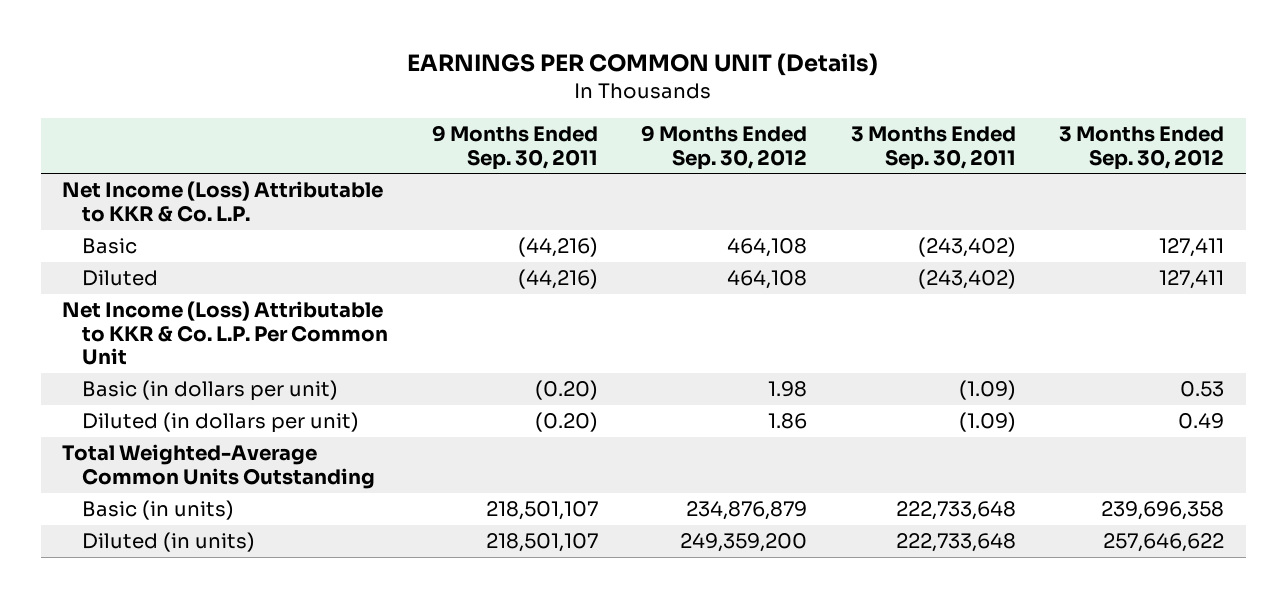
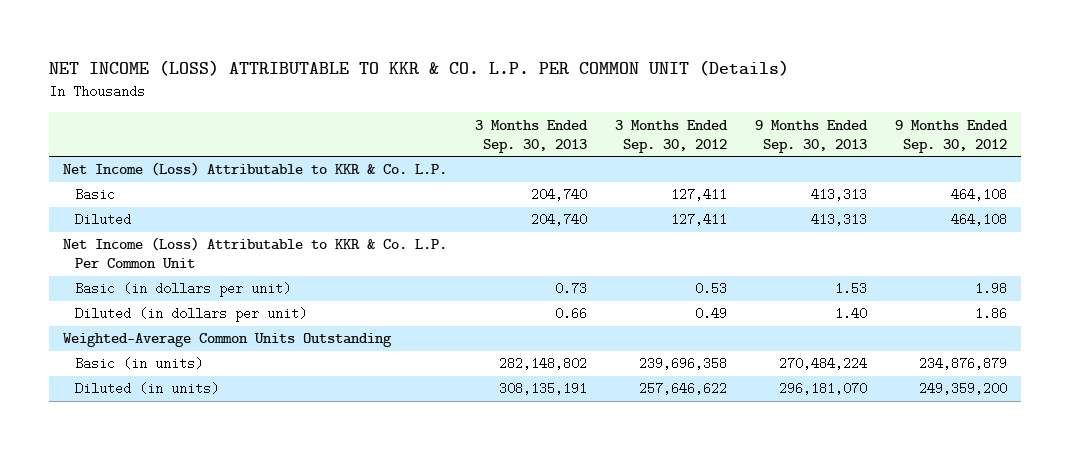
[407,53,879,77] EARNINGS PER COMMON UNIT (Details) -> [48,60,789,77] NET INCOME (LOSS) ATTRIBUTABLE TO KKR & CO. L.P. PER COMMON UNIT (Details)
[431,124,598,170] 9 Months Ended Sep. 30, 2011 -> none
[850,125,1016,170] 3 Months Ended Sep. 30, 2011 -> none
none -> [474,119,588,153] 3 Months Ended Sep. 30, 2013
none -> [754,119,868,153] 9 Months Ended Sep. 30, 2013
[62,444,376,489] Total Weighted-Average Common Units Outstanding -> [62,333,392,348] Weighted-Average Common Units Outstanding

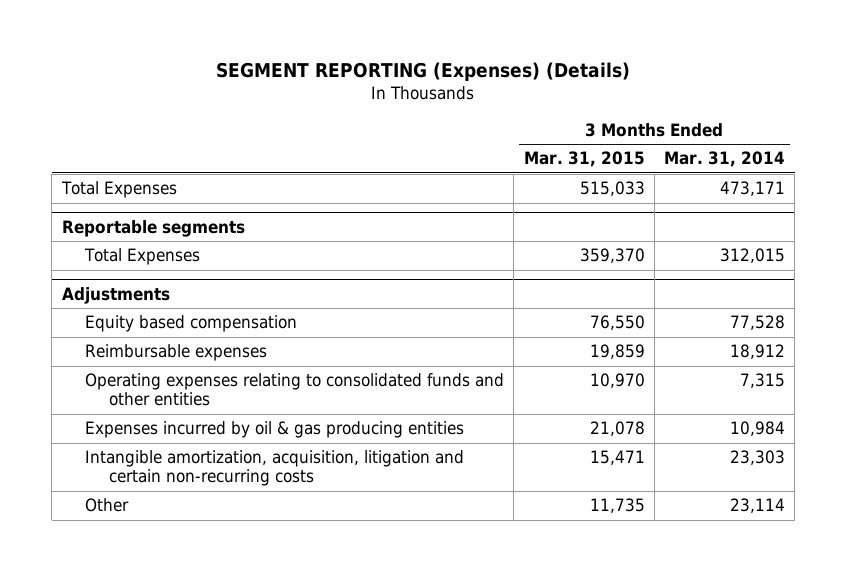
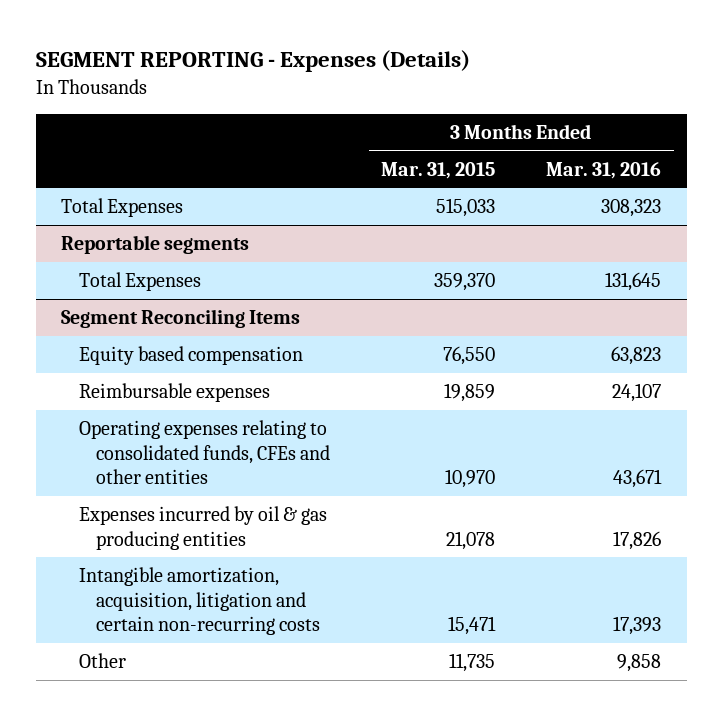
[216,62,631,82] SEGMENT REPORTING (Expenses) (Details) -> [35,49,470,72] SEGMENT REPORTING - Expenses (Details)
[664,151,786,168] Mar. 31, 2014 -> none
none -> [546,161,662,179] Mar. 31, 2016
[61,286,170,304] Adjustments -> [61,309,301,329] Segment Reconciling Items
[85,373,505,407] Operating expenses relating to consolidated funds and other entities -> [78,420,331,485] Operating expenses relating to consolidated funds, CFEs and other entities

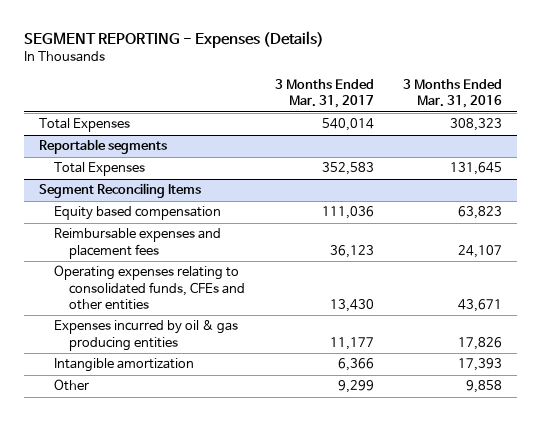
[381,161,496,179] Mar. 31, 2015 -> none
none -> [274,79,374,109] 3 Months Ended Mar. 31, 2017
[78,383,270,403] Reimbursable expenses -> [54,228,222,259] Reimbursable expenses and placement fees
[78,567,321,636] Intangible amortization, acquisition, litigation and certain non-recurring costs -> [54,358,195,373] Intangible amortization

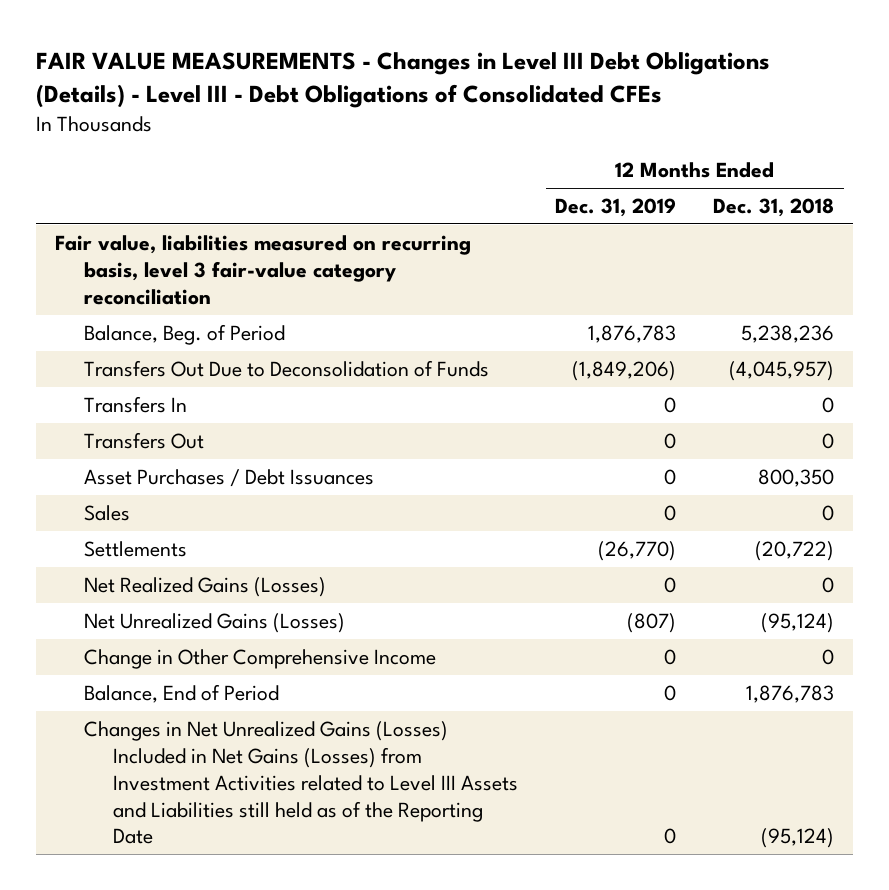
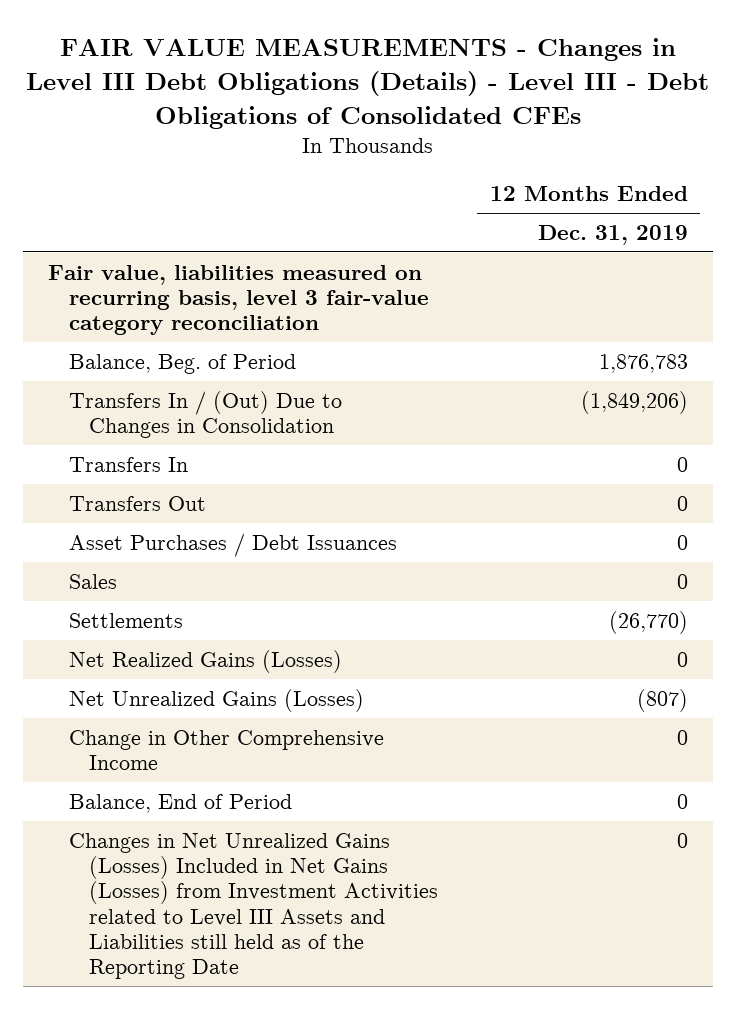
[713,197,835,217] Dec. 31, 2018 -> none
[83,359,489,377] Transfers Out Due to Deconsolidation of Funds -> [68,390,342,439] Transfers In / (Out) Due to Changes in Consolidation

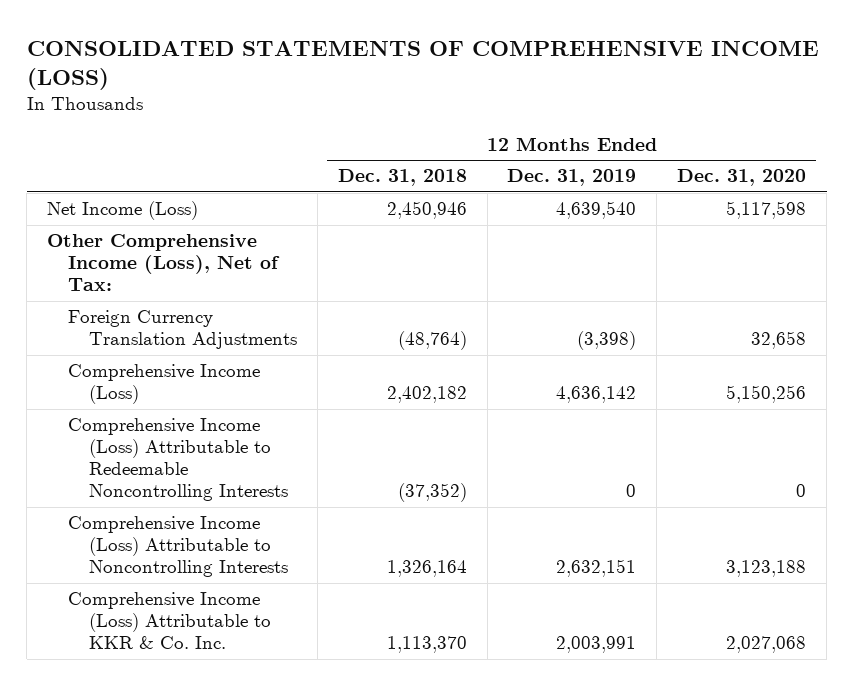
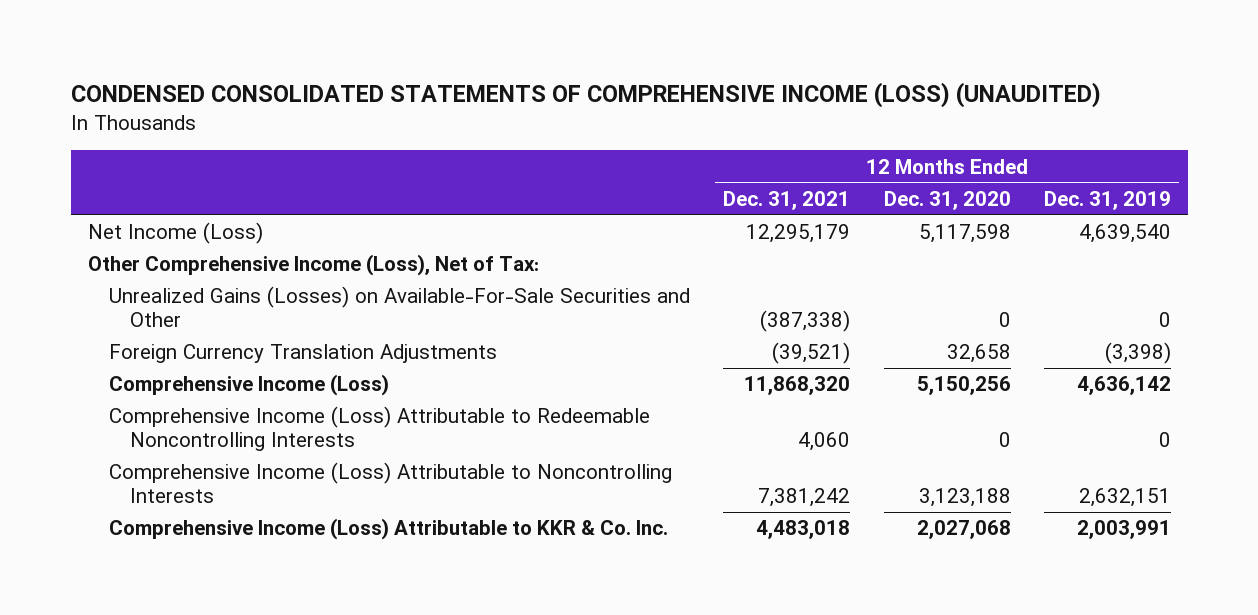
[26,40,819,90] CONSOLIDATED STATEMENTS OF COMPREHENSIVE INCOME (LOSS) -> [70,82,1101,109] CONDENSED CONSOLIDATED STATEMENTS OF COMPREHENSIVE INCOME (LOSS) (UNAUDITED)
[337,169,467,187] Dec. 31, 2018 -> none
none -> [723,190,851,210] Dec. 31, 2021
none -> [108,286,690,328] Unrealized Gains (Losses) on Available-For-Sale Securities and Other

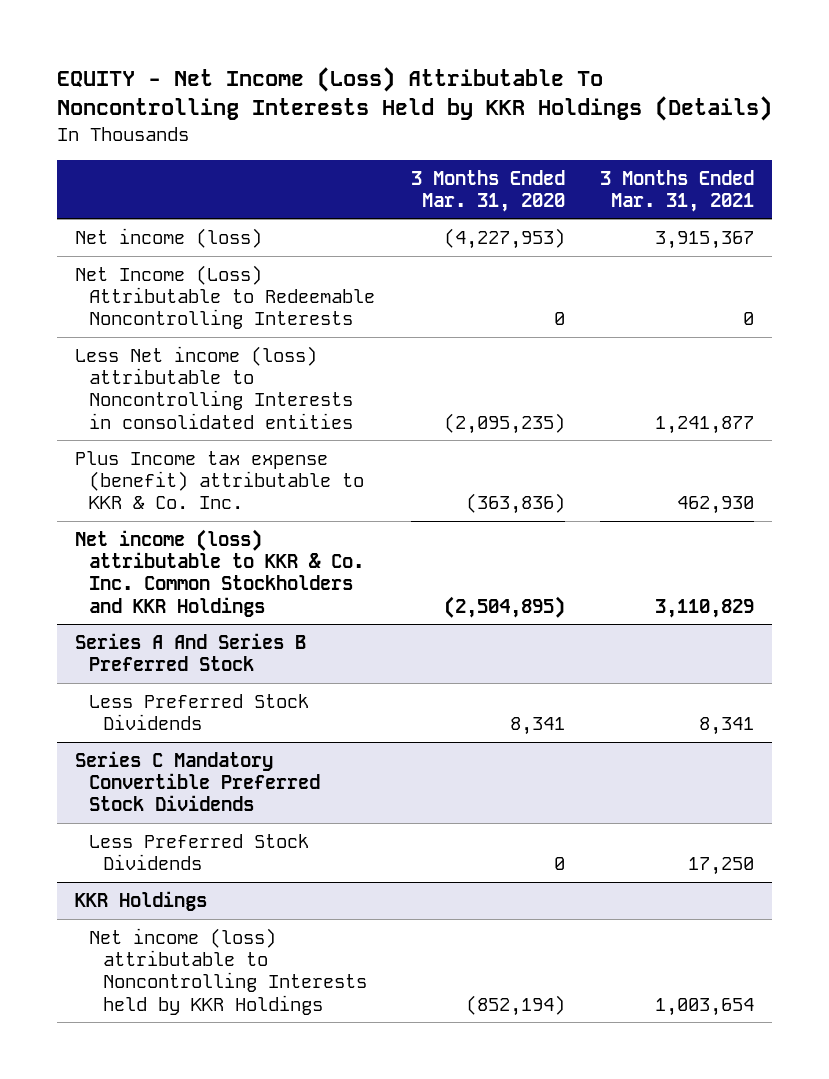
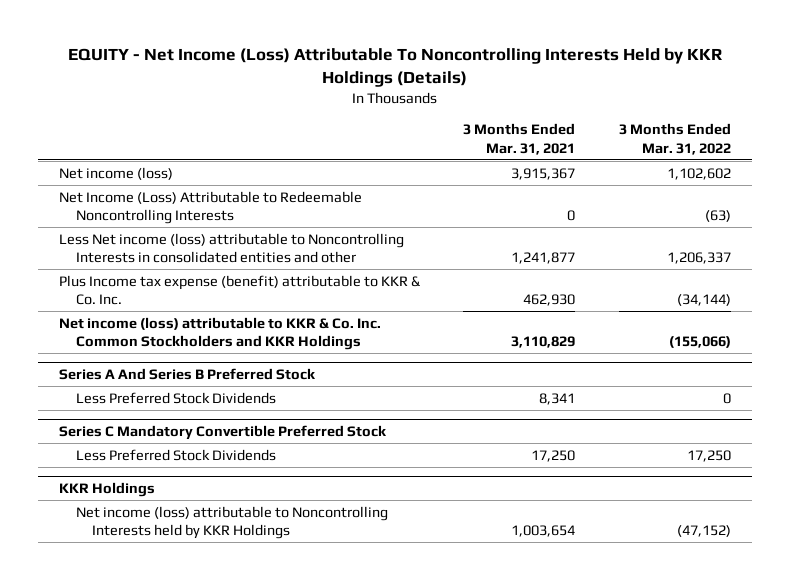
[410,169,565,212] 3 Months Ended Mar. 31, 2020 -> none
none -> [618,123,731,155] 3 Months Ended Mar. 31, 2022
[74,345,353,429] Less Net income (loss) attributable to Noncontrolling Interests in consolidated entities -> [59,232,405,264] Less Net income (loss) attributable to Noncontrolling Interests in consolidated entities and other
[74,750,320,812] Series C Mandatory Convertible Preferred Stock Dividends -> [59,424,388,440] Series C Mandatory Convertible Preferred Stock

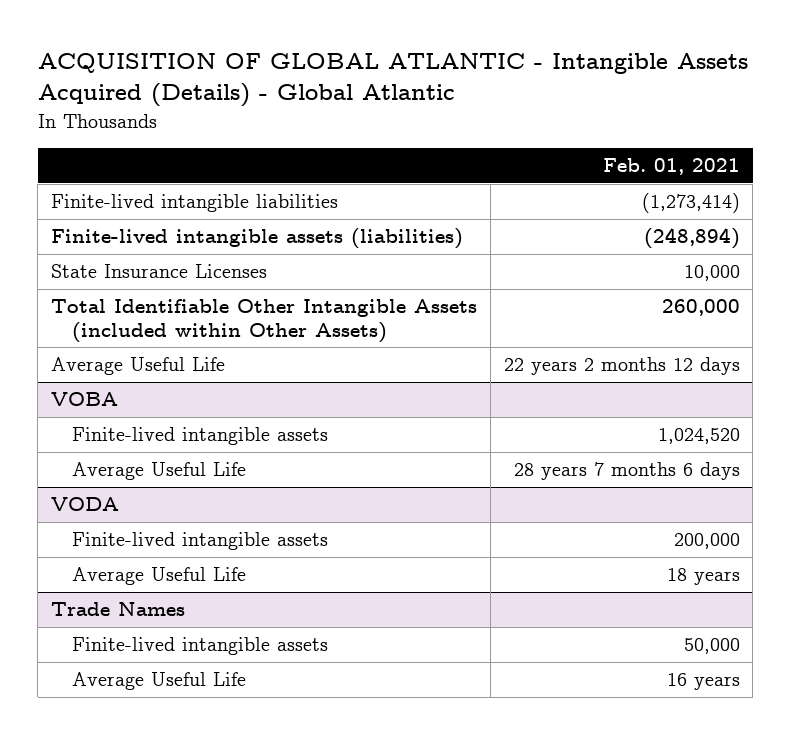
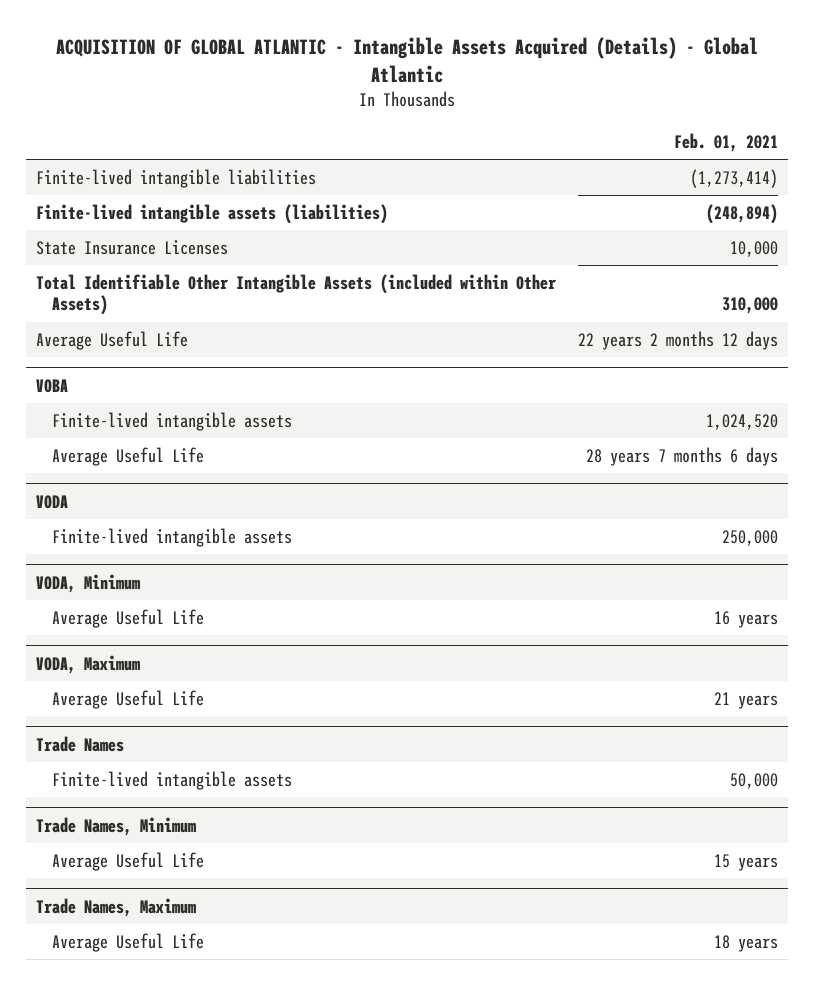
[661,299,740,317] 260,000 -> [721,297,778,315] 310,000
[673,533,740,550] 200,000 -> [721,529,778,546] 250,000
none -> [36,573,141,593] VODA, Minimum
[666,568,740,586] 18 years -> [713,610,778,628] 16 years
none -> [36,654,141,674] VODA, Maximum
none -> [52,689,205,709] Average Useful Life
none -> [36,816,197,836] Trade Names, Minimum
[666,673,740,691] 16 years -> [713,853,778,871] 15 years
none -> [36,897,197,917] Trade Names, Maximum
none -> [52,932,205,952] Average Useful Life

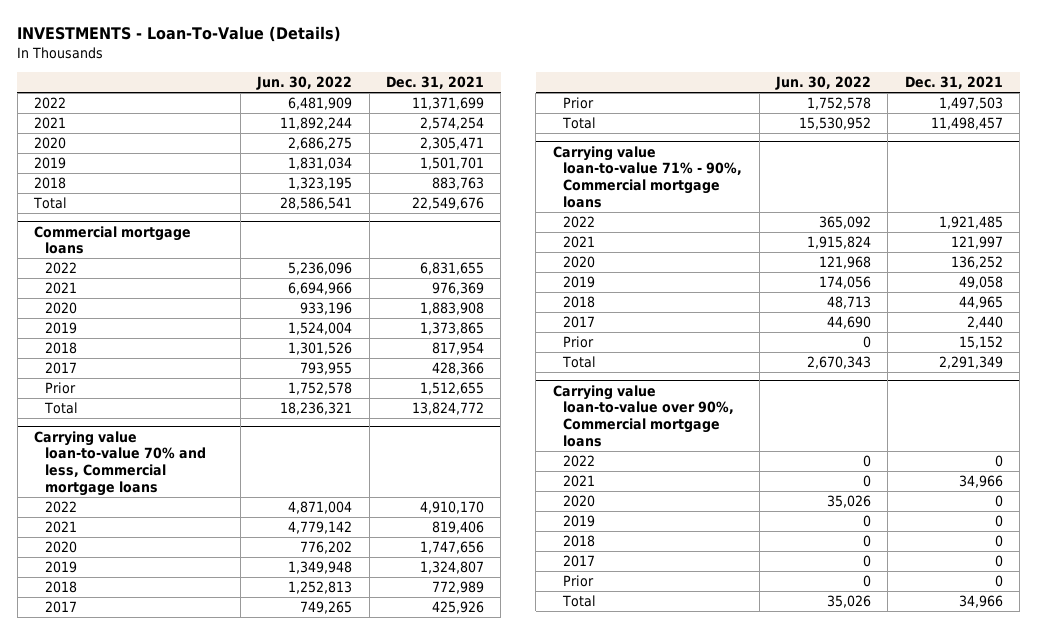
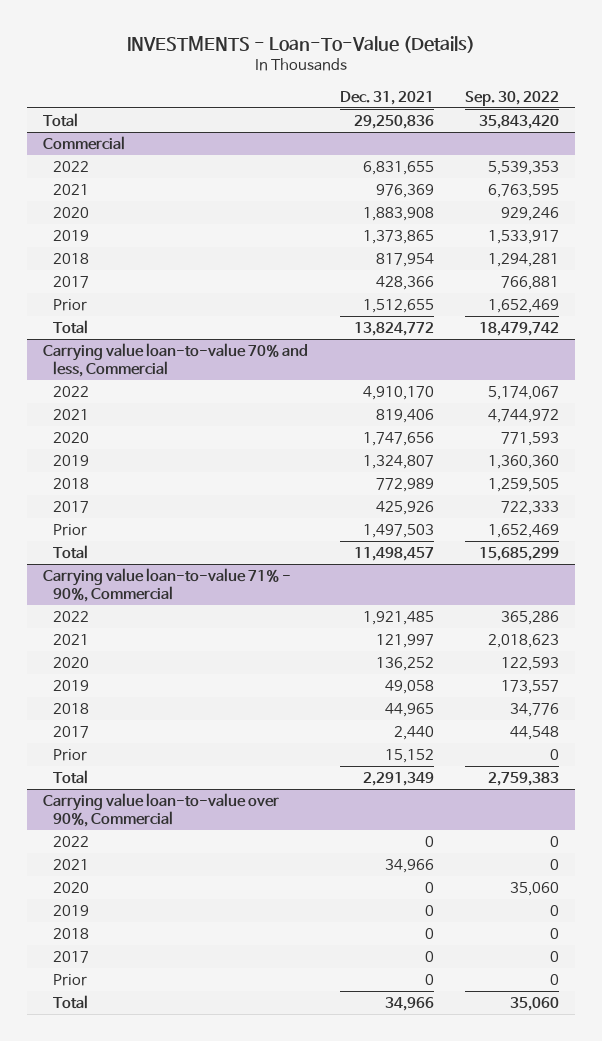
[256,76,353,91] Jun. 30, 2022 -> none
none -> [465,91,560,107] Sep. 30, 2022
[34,97,67,110] 2022 -> none
[34,117,67,130] 2021 -> none
[34,137,67,150] 2020 -> none
[34,157,67,170] 2019 -> none
[34,177,67,190] 2018 -> none
[34,225,192,255] Commercial mortgage loans -> none
[412,197,485,211] 22,549,676 -> [353,114,434,129] 29,250,836
none -> [42,135,125,150] Commercial
[34,430,206,497] Carrying value loan-to-value 70% and less, Commercial mortgage loans -> [42,342,308,377] Carrying value loan-to-value 70% and less, Commercial
[552,145,743,209] Carrying value loan-to-value 71% - 90%, Commercial mortgage loans -> [42,567,291,602] Carrying value loan-to-value 71% - 90%, Commercial
[552,384,735,448] Carrying value loan-to-value over 90%, Commercial mortgage loans -> [42,792,279,827] Carrying value loan-to-value over 90%, Commercial

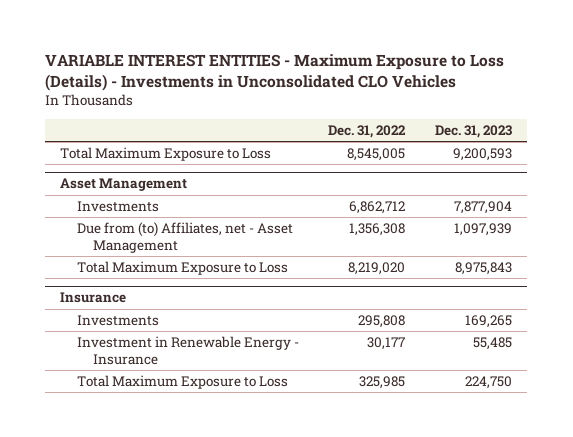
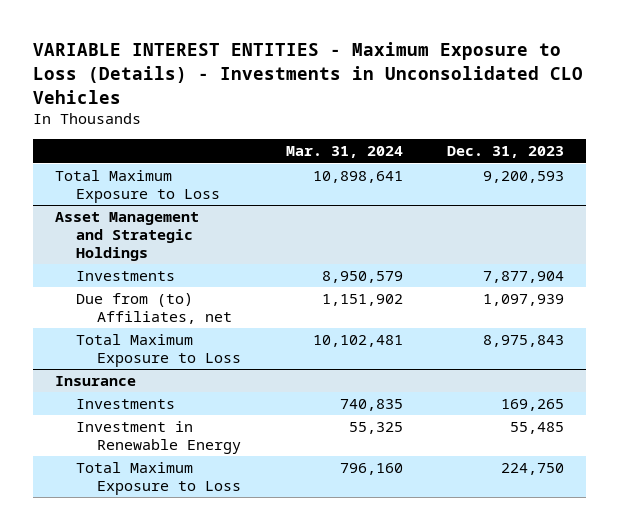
[328,124,407,138] Dec. 31, 2022 -> none
none -> [285,146,403,159] Mar. 31, 2024
[60,178,188,192] Asset Management -> [54,212,199,262] Asset Management and Strategic Holdings
[76,222,293,253] Due from (to) Affiliates, net - Asset Management -> [76,293,233,325] Due from (to) Affiliates, net
[76,336,299,365] Investment in Renewable Energy - Insurance -> [76,421,242,455] Investment in Renewable Energy

